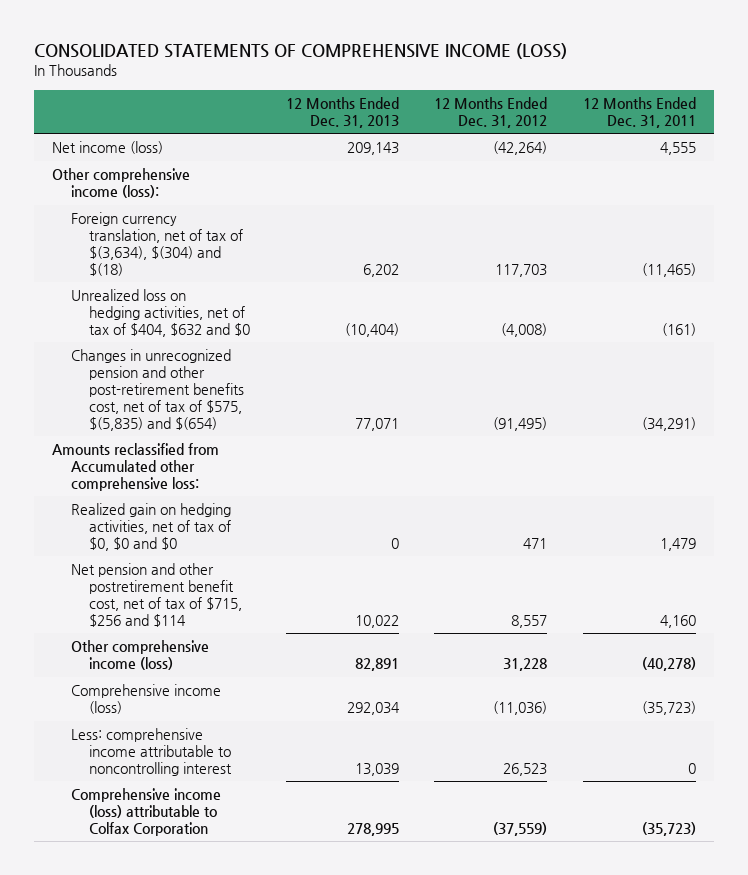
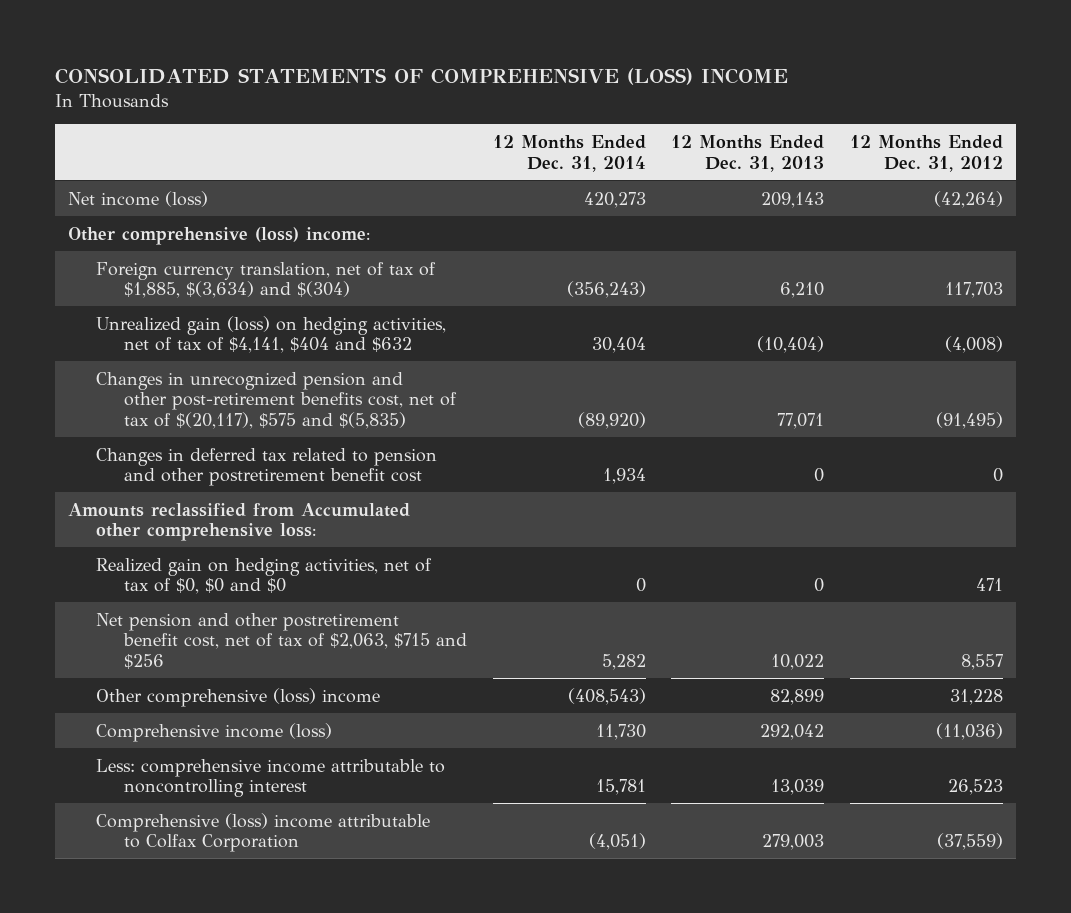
[34,43,568,60] CONSOLIDATED STATEMENTS OF COMPREHENSIVE INCOME (LOSS) -> [54,67,788,85] CONSOLIDATED STATEMENTS OF COMPREHENSIVE (LOSS) INCOME
[583,96,697,128] 12 Months Ended Dec. 31, 2011 -> none
none -> [492,134,646,172] 12 Months Ended Dec. 31, 2014
[52,168,191,199] Other comprehensive income (loss): -> [67,226,370,245] Other comprehensive (loss) income:
[70,212,244,276] Foreign currency translation, net of tax of $(3,634), $(304) and $(18) -> [96,261,437,299] Foreign currency translation, net of tax of $1,885, $(3,634) and $(304)
[362,263,399,277] 6,202 -> [780,282,825,299] 6,210
[70,289,251,338] Unrealized loss on hedging activities, net of tax of $404, $632 and $0 -> [96,315,447,354] Unrealized gain (loss) on hedging activities, net of tax of $4,141, $404 and $632
[70,349,245,431] Changes in unrecognized pension and other post-retirement benefits cost, net of tax of $575, $(5,835) and $(654) -> [96,371,458,429] Changes in unrecognized pension and other post-retirement benefits cost, net of tax of $(20,117), $575 and $(5,835)
none -> [96,447,438,487] Changes in deferred tax related to pension and other postretirement benefit cost
[70,563,243,627] Net pension and other postretirement benefit cost, net of tax of $715, $256 and $114 -> [96,612,468,669] Net pension and other postretirement benefit cost, net of tax of $2,063, $715 and $256
[70,640,209,671] Other comprehensive income (loss) -> [96,687,381,707] Other comprehensive (loss) income
[354,658,399,672] 82,891 -> [770,688,825,705] 82,899
[346,702,400,716] 292,034 -> [760,723,825,740] 292,042
[70,788,221,837] Comprehensive income (loss) attributable to Colfax Corporation -> [96,812,431,853] Comprehensive (loss) income attributable to Colfax Corporation
[346,823,399,837] 278,995 -> [762,834,825,851] 279,003

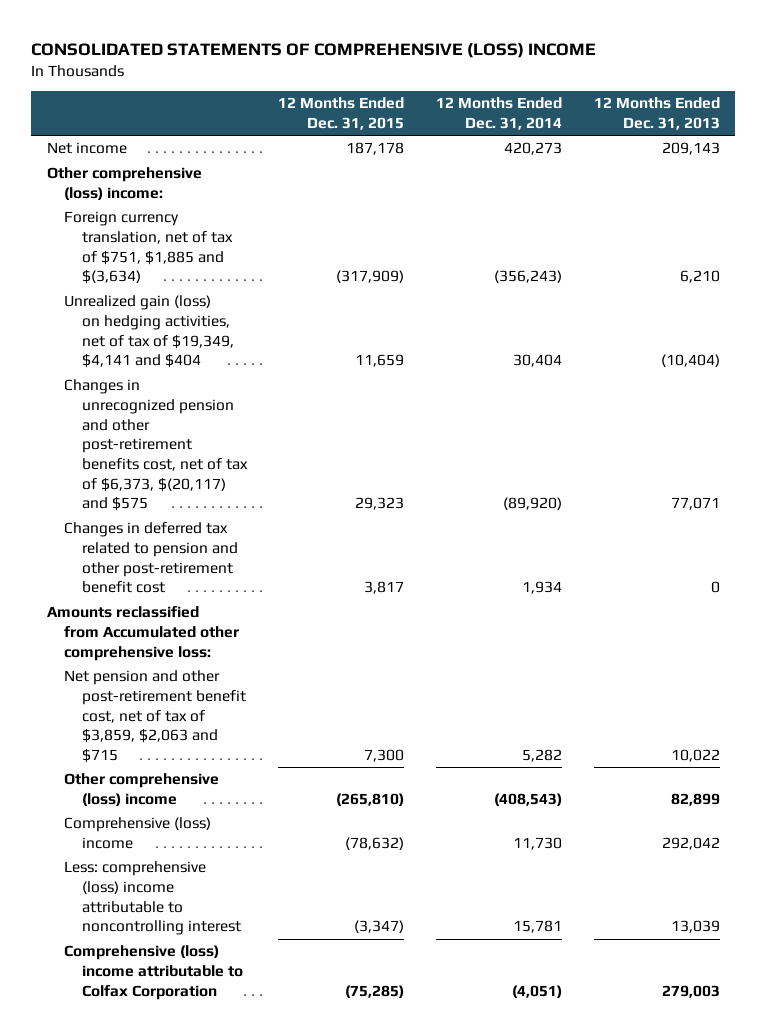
[850,134,1004,172] 12 Months Ended Dec. 31, 2012 -> none
none -> [278,97,405,131] 12 Months Ended Dec. 31, 2015
[67,190,208,207] Net income (loss) -> [46,142,127,155] Net income
[96,261,437,299] Foreign currency translation, net of tax of $1,885, $(3,634) and $(304) -> [64,211,233,285] Foreign currency translation, net of tax of $751, $1,885 and $(3,634)
[96,315,447,354] Unrealized gain (loss) on hedging activities, net of tax of $4,141, $404 and $632 -> [64,295,234,369] Unrealized gain (loss) on hedging activities, net of tax of $19,349, $4,141 and $404
[96,371,458,429] Changes in unrecognized pension and other post-retirement benefits cost, net of tax of $(20,117), $575 and $(5,835) -> [64,379,248,512] Changes in unrecognized pension and other post-retirement benefits cost, net of tax of $6,373, $(20,117) and $575
[96,447,438,487] Changes in deferred tax related to pension and other postretirement benefit cost -> [64,522,238,594] Changes in deferred tax related to pension and other post-retirement benefit cost
[96,557,433,595] Realized gain on hedging activities, net of tax of $0, $0 and $0 -> none
[96,612,468,669] Net pension and other postretirement benefit cost, net of tax of $2,063, $715 and $256 -> [64,670,246,764] Net pension and other post-retirement benefit cost, net of tax of $3,859, $2,063 and $715
[96,722,333,742] Comprehensive income (loss) -> [64,817,212,850] Comprehensive (loss) income
[96,758,446,798] Less: comprehensive income attributable to noncontrolling interest -> [64,861,241,936] Less: comprehensive (loss) income attributable to noncontrolling interest

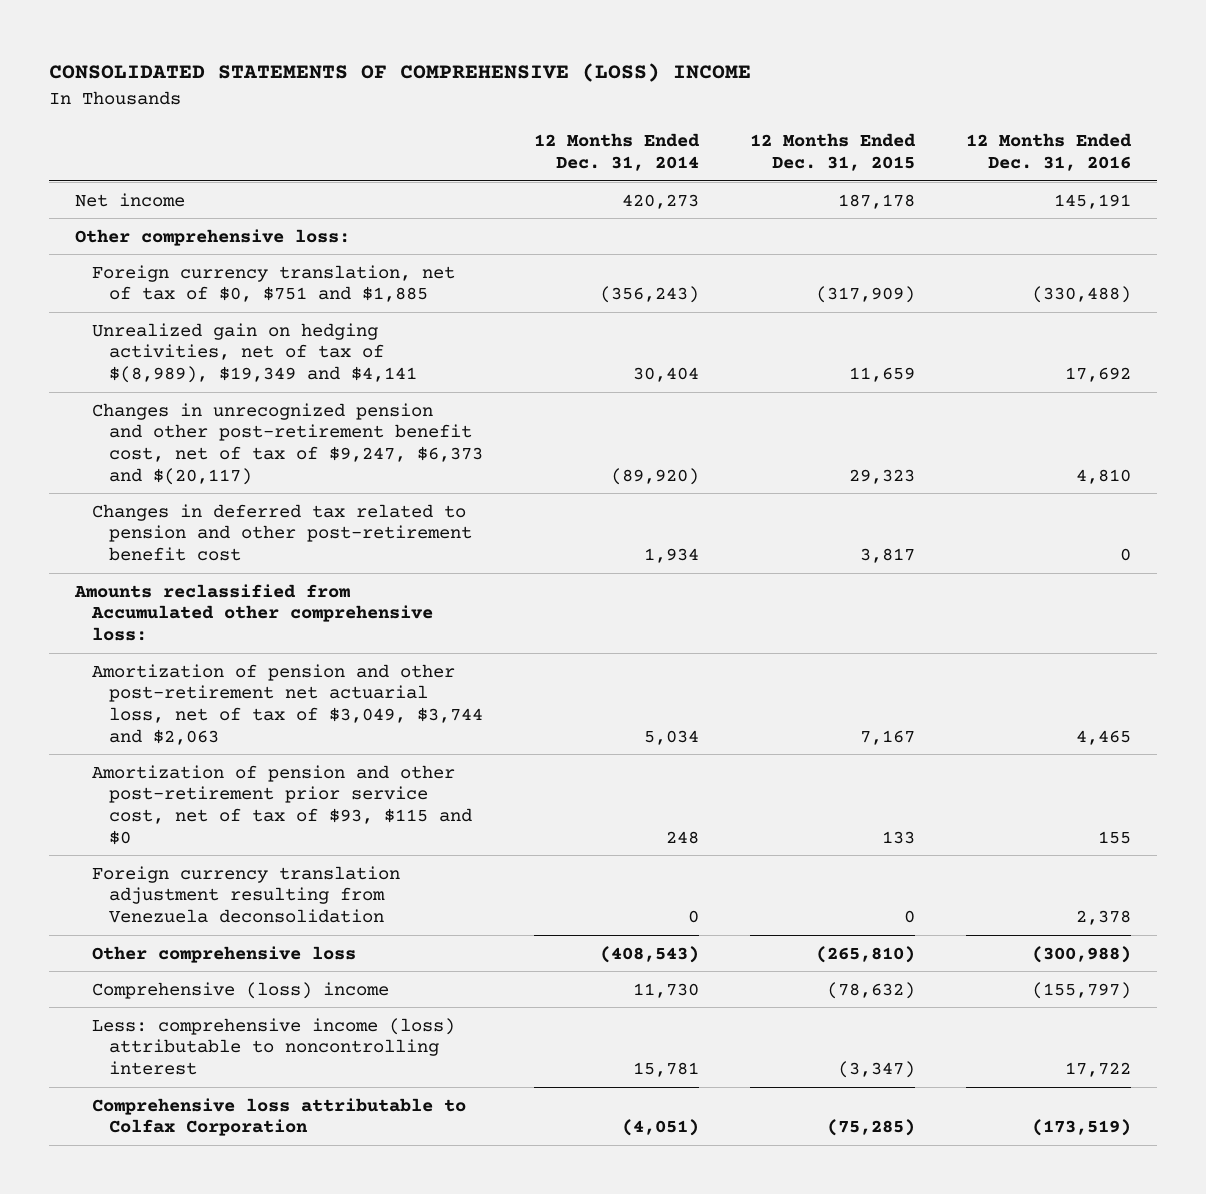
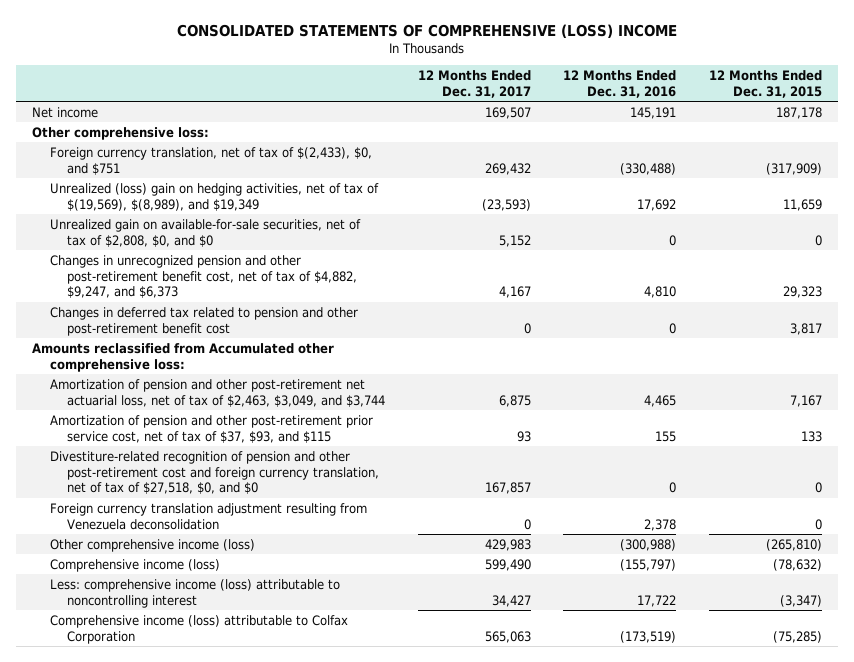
[534,133,701,171] 12 Months Ended Dec. 31, 2014 -> none
none -> [417,70,531,98] 12 Months Ended Dec. 31, 2017
[91,264,455,303] Foreign currency translation, net of tax of $0, $751 and $1,885 -> [49,146,372,175] Foreign currency translation, net of tax of $(2,433), $0, and $751
[91,322,417,384] Unrealized gain on hedging activities, net of tax of $(8,989), $19,349 and $4,141 -> [49,182,379,211] Unrealized (loss) gain on hedging activities, net of tax of $(19,569), $(8,989), and $19,349
none -> [49,218,361,247] Unrealized gain on available-for-sale securities, net of tax of $2,808, $0, and $0
[91,402,483,485] Changes in unrecognized pension and other post-retirement benefit cost, net of tax of $9,247, $6,373 and $(20,117) -> [49,254,358,299] Changes in unrecognized pension and other post-retirement benefit cost, net of tax of $4,882, $9,247, and $6,373
[91,663,483,745] Amortization of pension and other post-retirement net actuarial loss, net of tax of $3,049, $3,744 and $2,063 -> [49,378,386,407] Amortization of pension and other post-retirement net actuarial loss, net of tax of $2,463, $3,049, and $3,744
[91,764,472,845] Amortization of pension and other post-retirement prior service cost, net of tax of $93, $115 and $0 -> [49,414,373,443] Amortization of pension and other post-retirement prior service cost, net of tax of $37, $93, and $115
none -> [49,450,380,495] Divestiture-related recognition of pension and other post-retirement cost and foreign currency translation, net of tax of $27,518, $0, and $0
[91,945,356,963] Other comprehensive loss -> [49,538,255,552] Other comprehensive income (loss)
[91,981,389,999] Comprehensive (loss) income -> [49,558,220,572] Comprehensive income (loss)
[91,1097,466,1137] Comprehensive loss attributable to Colfax Corporation -> [49,614,348,644] Comprehensive income (loss) attributable to Colfax Corporation

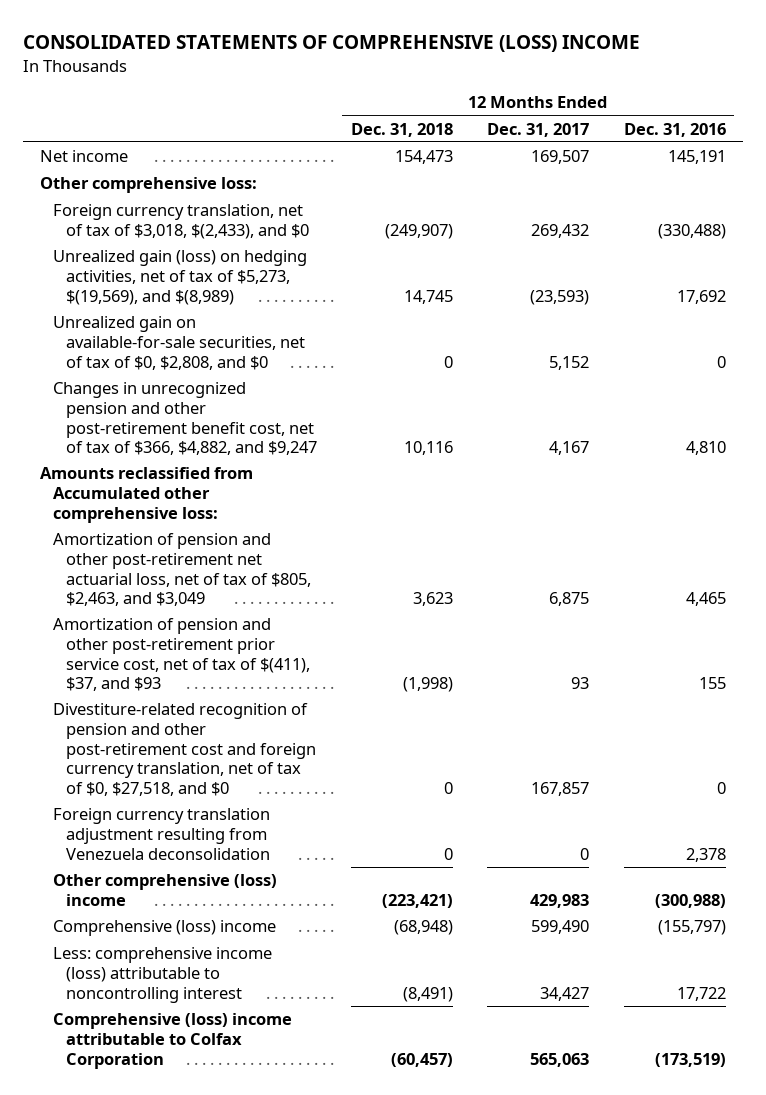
[708,70,822,98] 12 Months Ended Dec. 31, 2015 -> none
none -> [350,122,453,137] Dec. 31, 2018
[49,306,358,336] Changes in deferred tax related to pension and other post-retirement benefit cost -> none
[49,146,372,175] Foreign currency translation, net of tax of $(2,433), $0, and $751 -> [53,204,309,239] Foreign currency translation, net of tax of $3,018, $(2,433), and $0
[49,182,379,211] Unrealized (loss) gain on hedging activities, net of tax of $(19,569), $(8,989), and $19,349 -> [53,250,308,305] Unrealized gain (loss) on hedging activities, net of tax of $5,273, $(19,569), and $(8,989)
[49,218,361,247] Unrealized gain on available-for-sale securities, net of tax of $2,808, $0, and $0 -> [53,316,305,370] Unrealized gain on available-for-sale securities, net of tax of $0, $2,808, and $0
[49,254,358,299] Changes in unrecognized pension and other post-retirement benefit cost, net of tax of $4,882, $9,247, and $6,373 -> [53,382,317,456] Changes in unrecognized pension and other post-retirement benefit cost, net of tax of $366, $4,882, and $9,247
[49,378,386,407] Amortization of pension and other post-retirement net actuarial loss, net of tax of $2,463, $3,049, and $3,744 -> [53,533,311,607] Amortization of pension and other post-retirement net actuarial loss, net of tax of $805, $2,463, and $3,049
[49,414,373,443] Amortization of pension and other post-retirement prior service cost, net of tax of $37, $93, and $115 -> [53,618,310,692] Amortization of pension and other post-retirement prior service cost, net of tax of $(411), $37, and $93
[49,450,380,495] Divestiture-related recognition of pension and other post-retirement cost and foreign currency translation, net of tax of $27,518, $0, and $0 -> [53,703,316,796] Divestiture-related recognition of pension and other post-retirement cost and foreign currency translation, net of tax of $0, $27,518, and $0
[49,538,255,552] Other comprehensive income (loss) -> [53,874,278,906] Other comprehensive (loss) income
[49,558,220,572] Comprehensive income (loss) -> [53,920,277,937] Comprehensive (loss) income
[49,614,348,644] Comprehensive income (loss) attributable to Colfax Corporation -> [53,1013,293,1069] Comprehensive (loss) income attributable to Colfax Corporation

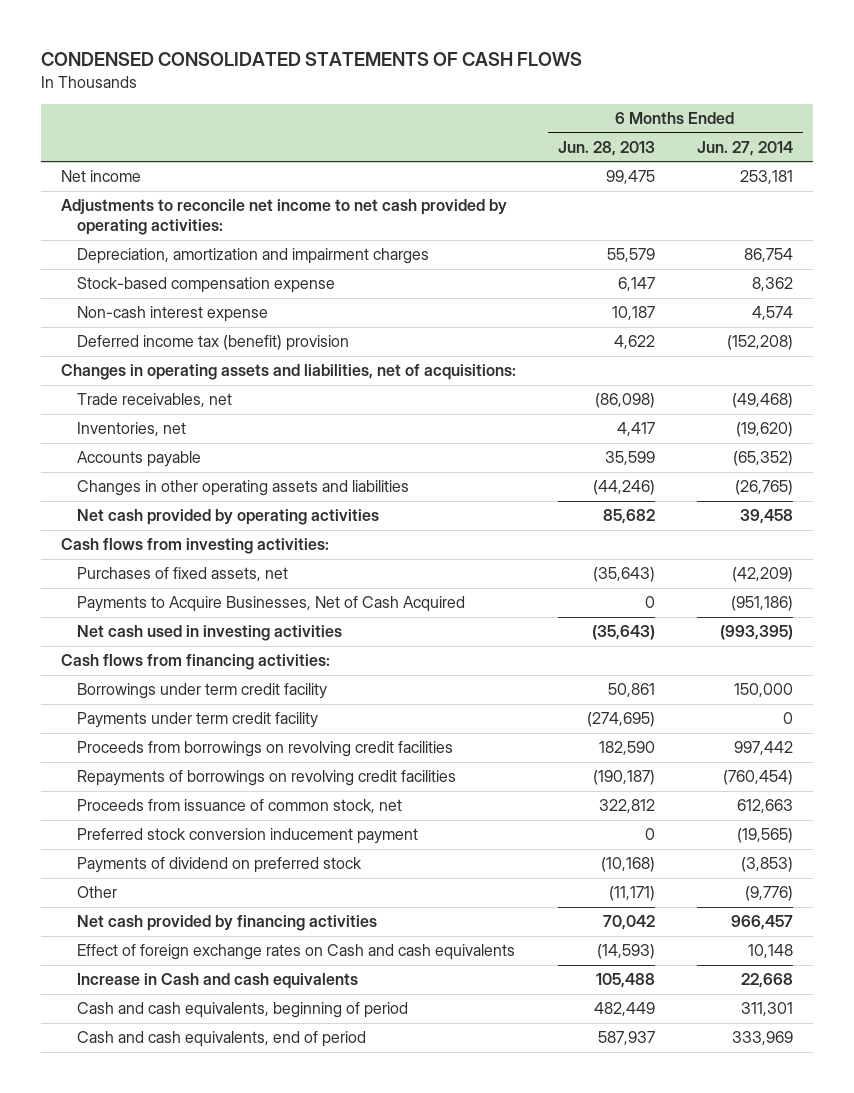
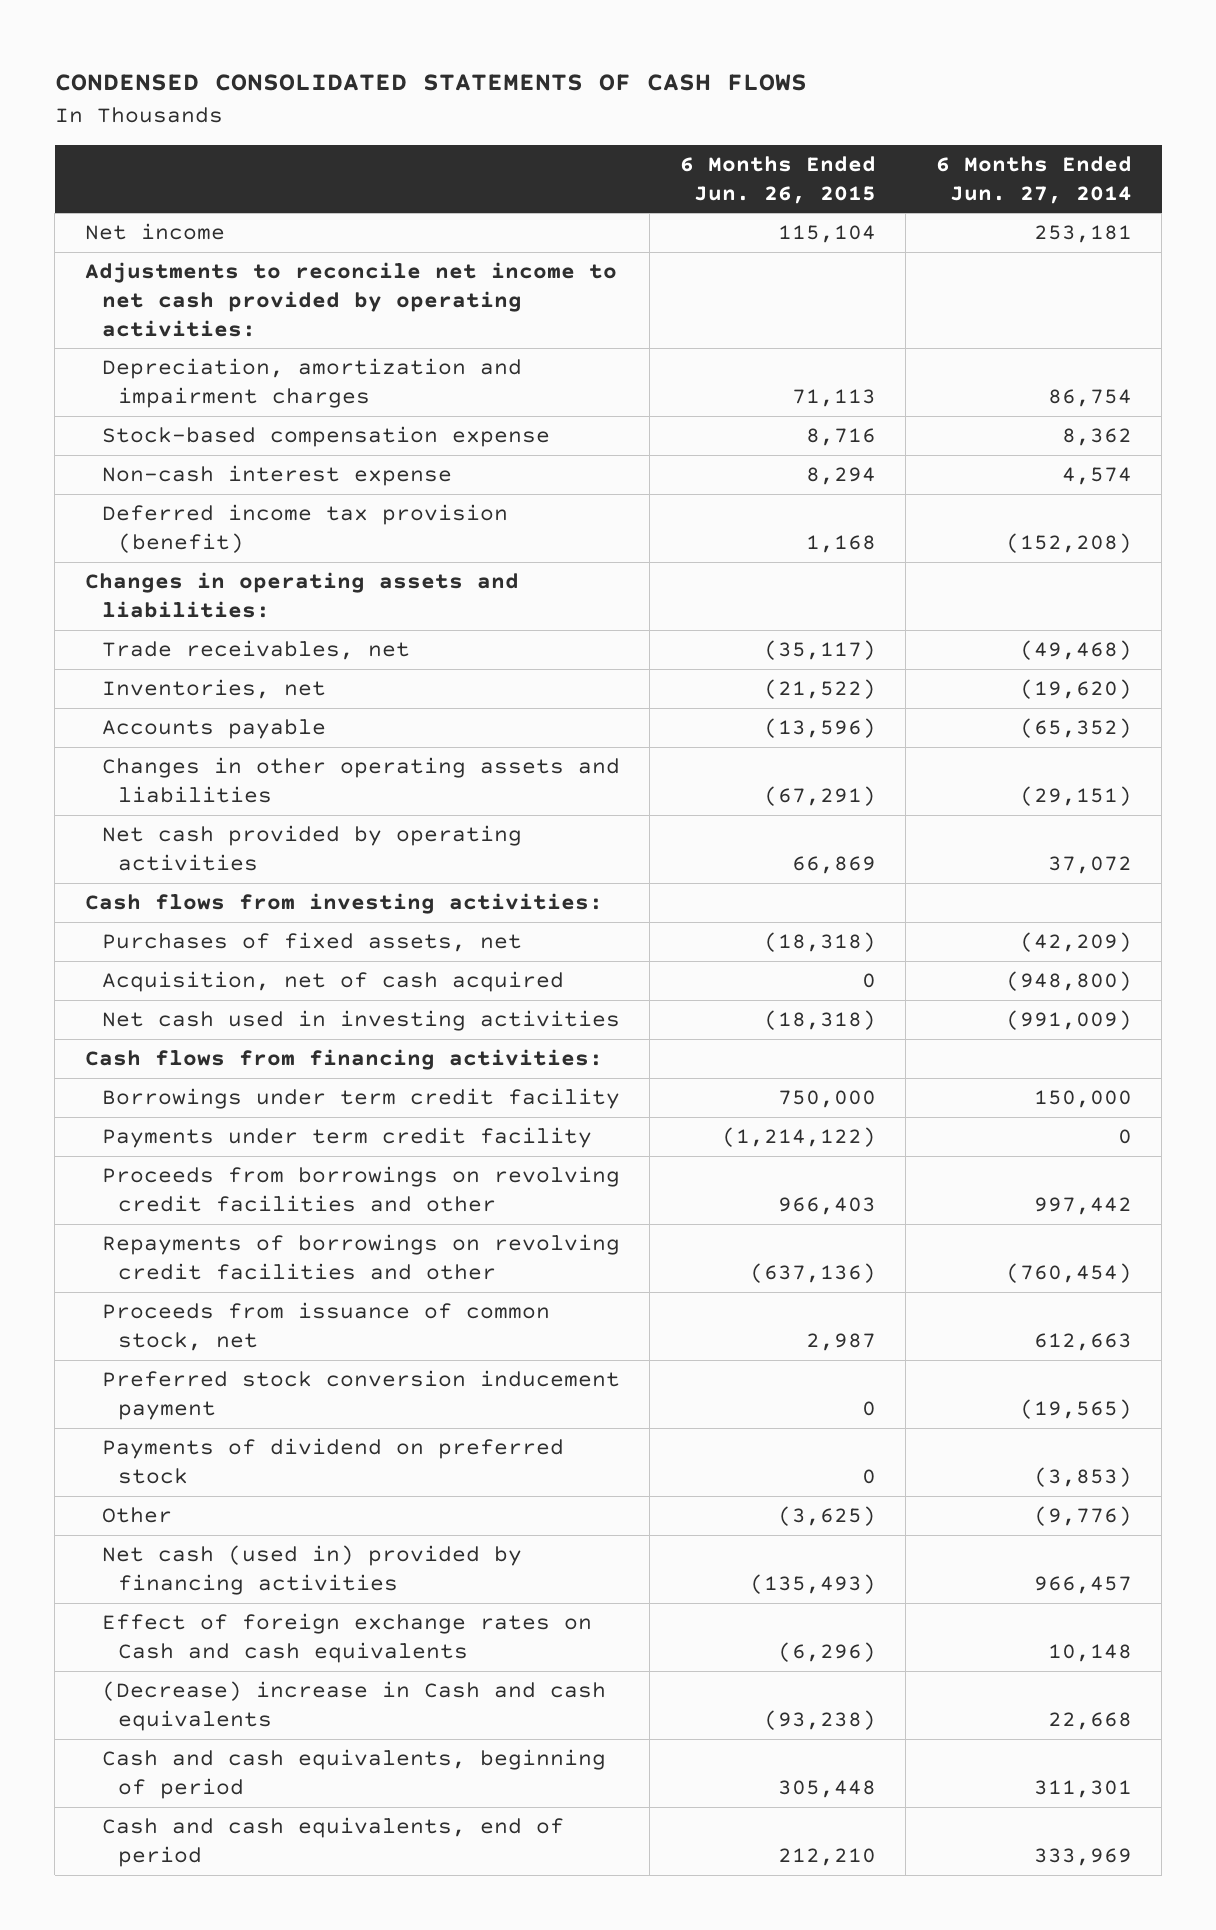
[558,140,656,156] Jun. 28, 2013 -> none
none -> [679,155,876,204] 6 Months Ended Jun. 26, 2015
[76,335,349,352] Deferred income tax (benefit) provision -> [101,504,508,553] Deferred income tax provision (benefit)
[61,364,517,381] Changes in operating assets and liabilities, net of acquisitions: -> [84,572,519,618] Changes in operating assets and liabilities:
[734,480,793,496] (26,765) -> [1019,785,1132,806] (29,151)
[739,509,793,525] 39,458 -> [1047,855,1132,874] 37,072
[76,596,465,613] Payments to Acquire Businesses, Net of Cash Acquired -> [101,971,564,993] Acquisition, net of cash acquired
[730,596,793,612] (951,186) -> [1005,971,1132,992] (948,800)
[719,625,793,641] (993,395) -> [1005,1010,1132,1031] (991,009)
[76,741,453,758] Proceeds from borrowings on revolving credit facilities -> [101,1166,620,1212] Proceeds from borrowings on revolving credit facilities and other
[76,770,456,787] Repayments of borrowings on revolving credit facilities -> [101,1234,620,1280] Repayments of borrowings on revolving credit facilities and other
[76,915,377,932] Net cash provided by financing activities -> [101,1545,522,1595] Net cash (used in) provided by financing activities
[76,973,358,990] Increase in Cash and cash equivalents -> [101,1681,606,1731] (Decrease) increase in Cash and cash equivalents

